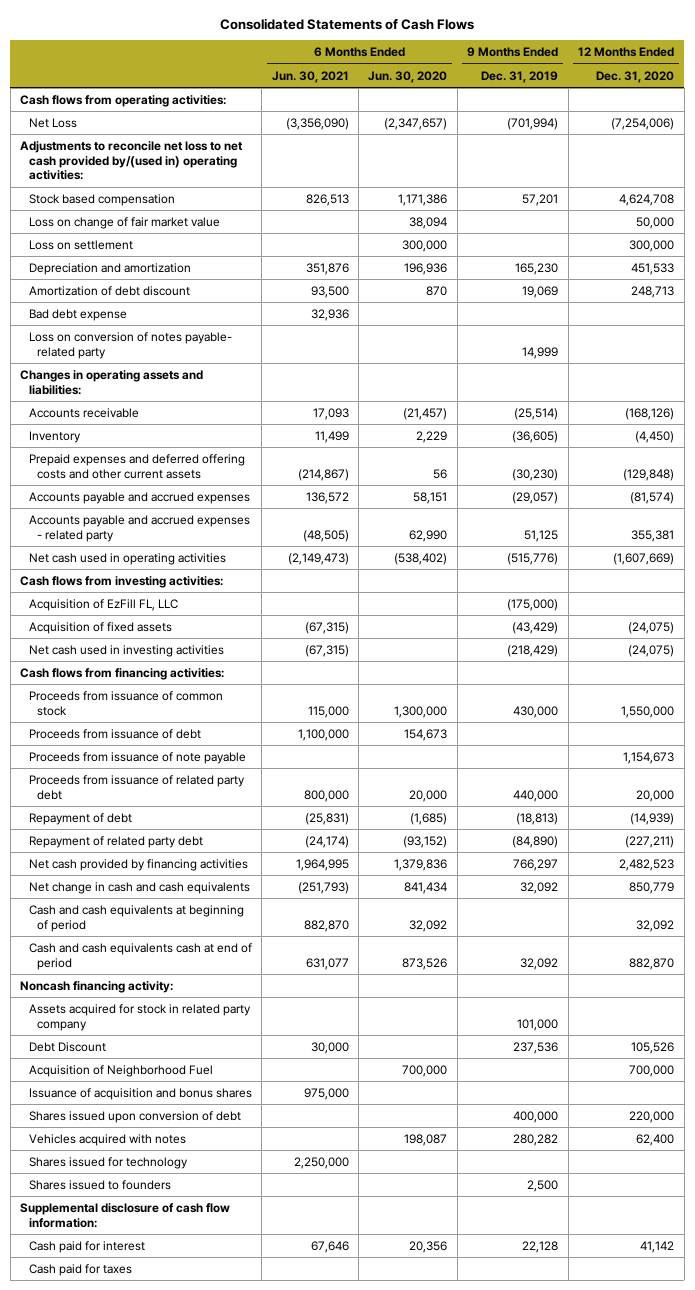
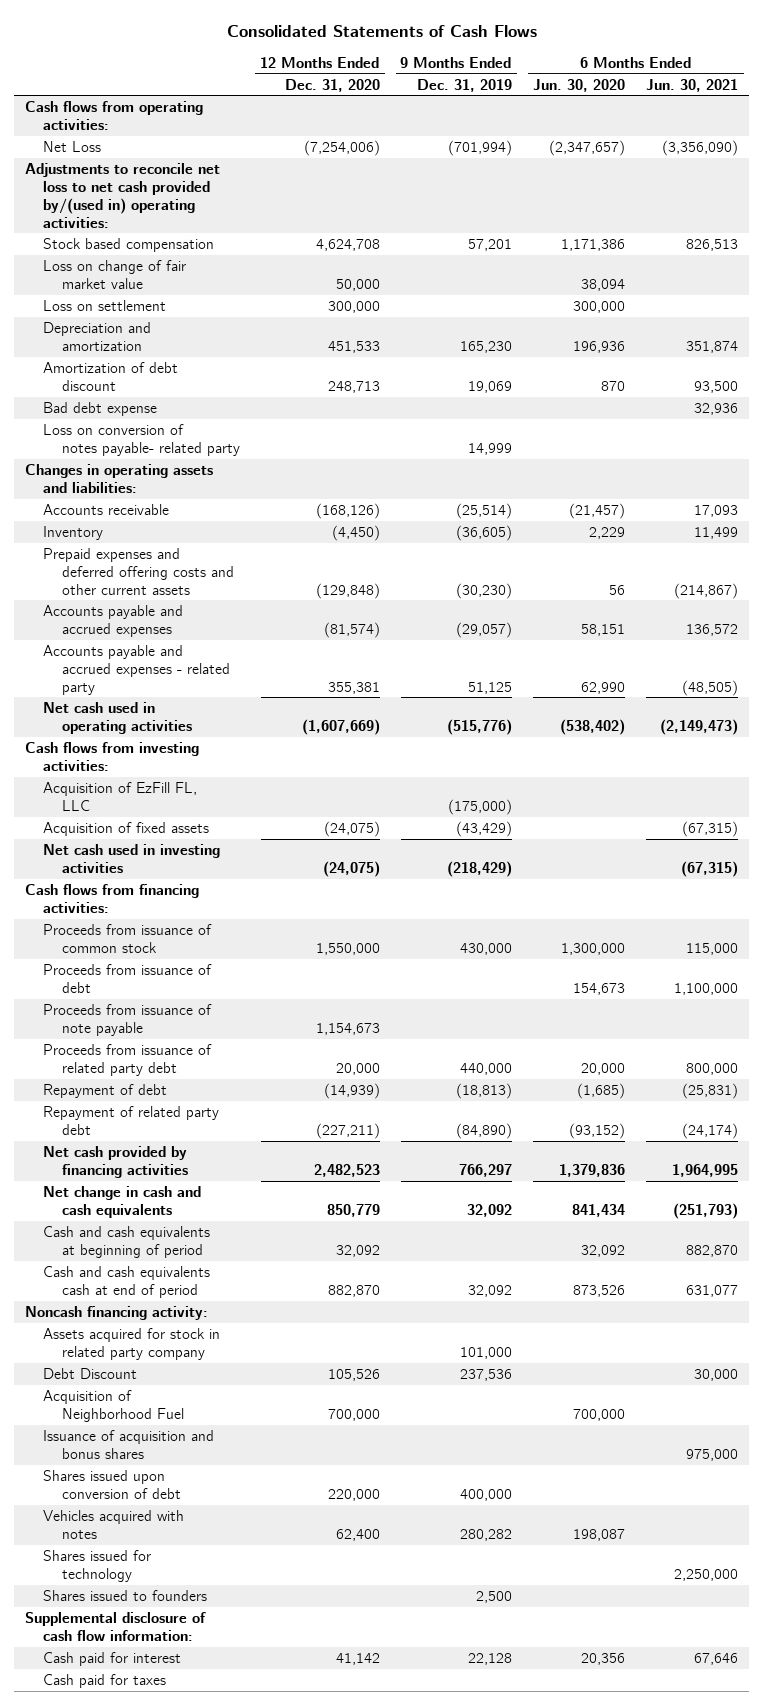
[305,262,349,275] 351,876 -> [686,340,739,353] 351,874

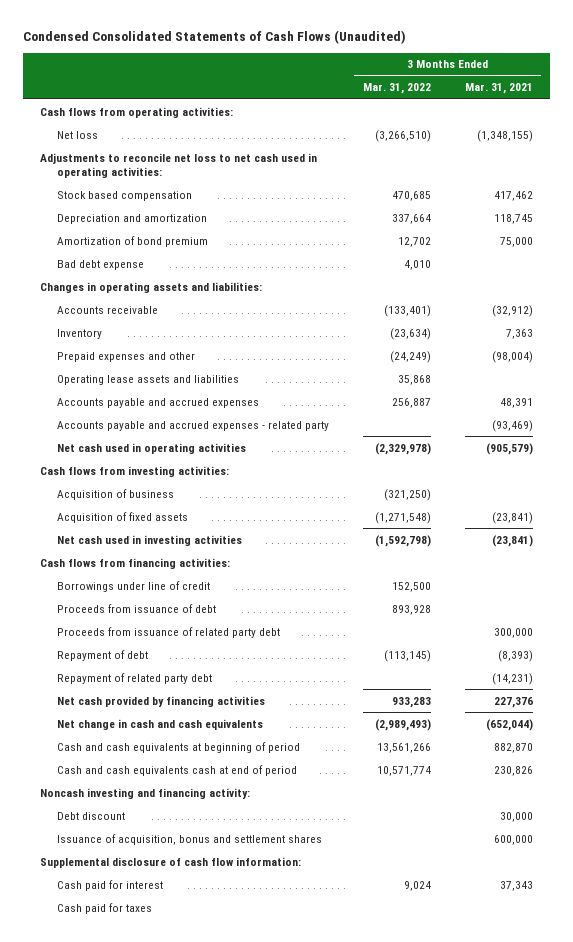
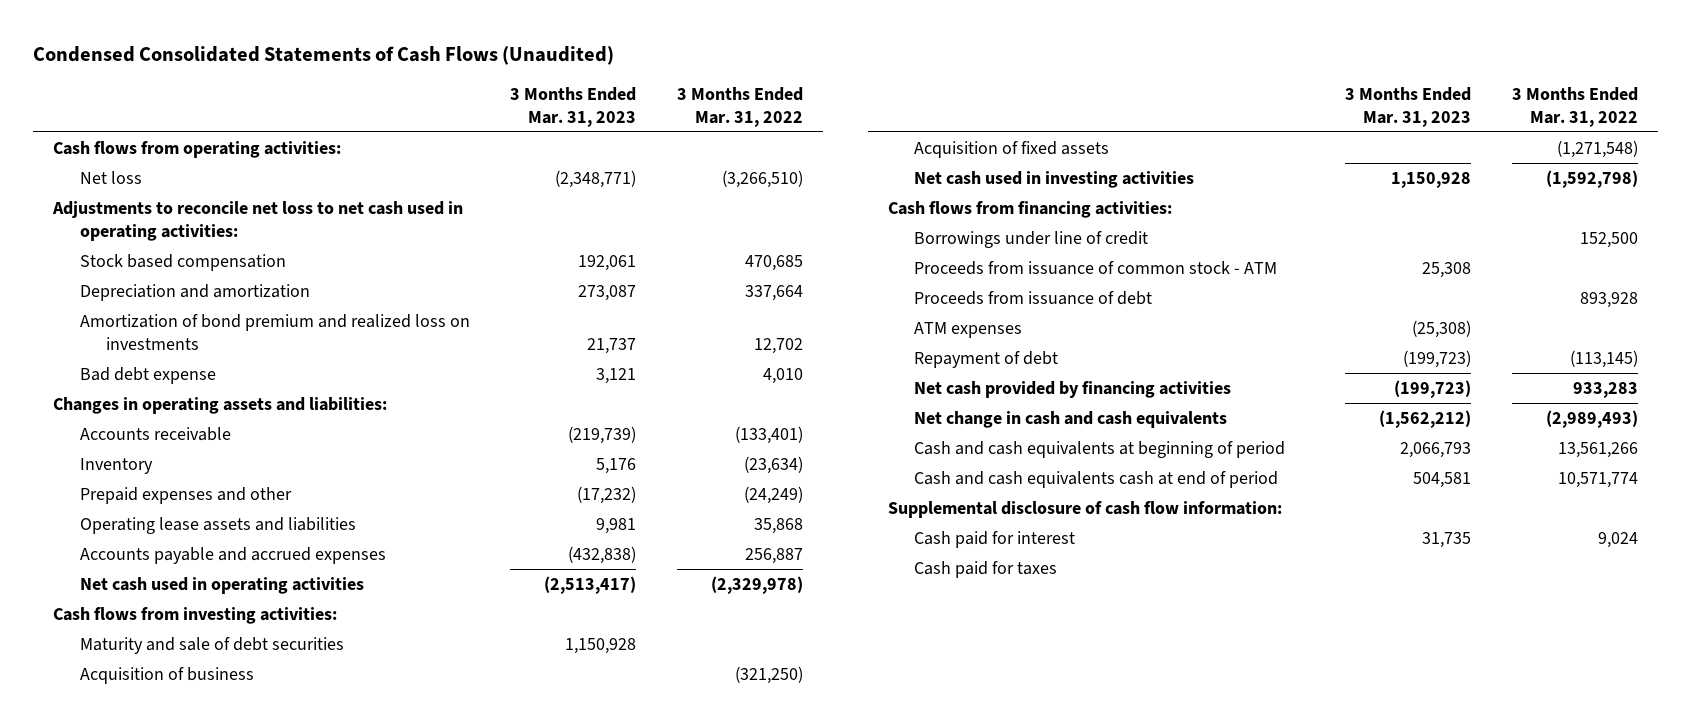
[464,83,533,95] Mar. 31, 2021 -> none
none -> [510,86,637,127] 3 Months Ended Mar. 31, 2023
[56,235,208,247] Amortization of bond premium -> [79,314,470,351] Amortization of bond premium and realized loss on investments
[56,420,329,431] Accounts payable and accrued expenses - related party -> none
none -> [79,637,344,655] Maturity and sale of debt securities
none -> [914,261,1278,276] Proceeds from issuance of common stock - ATM
[56,626,280,638] Proceeds from issuance of related party debt -> none
none -> [914,322,1023,339] ATM expenses
[56,672,212,684] Repayment of related party debt -> none
[39,787,250,799] Noncash investing and financing activity: -> none
[56,811,125,820] Debt discount -> none
[56,833,322,845] Issuance of acquisition, bonus and settlement shares -> none

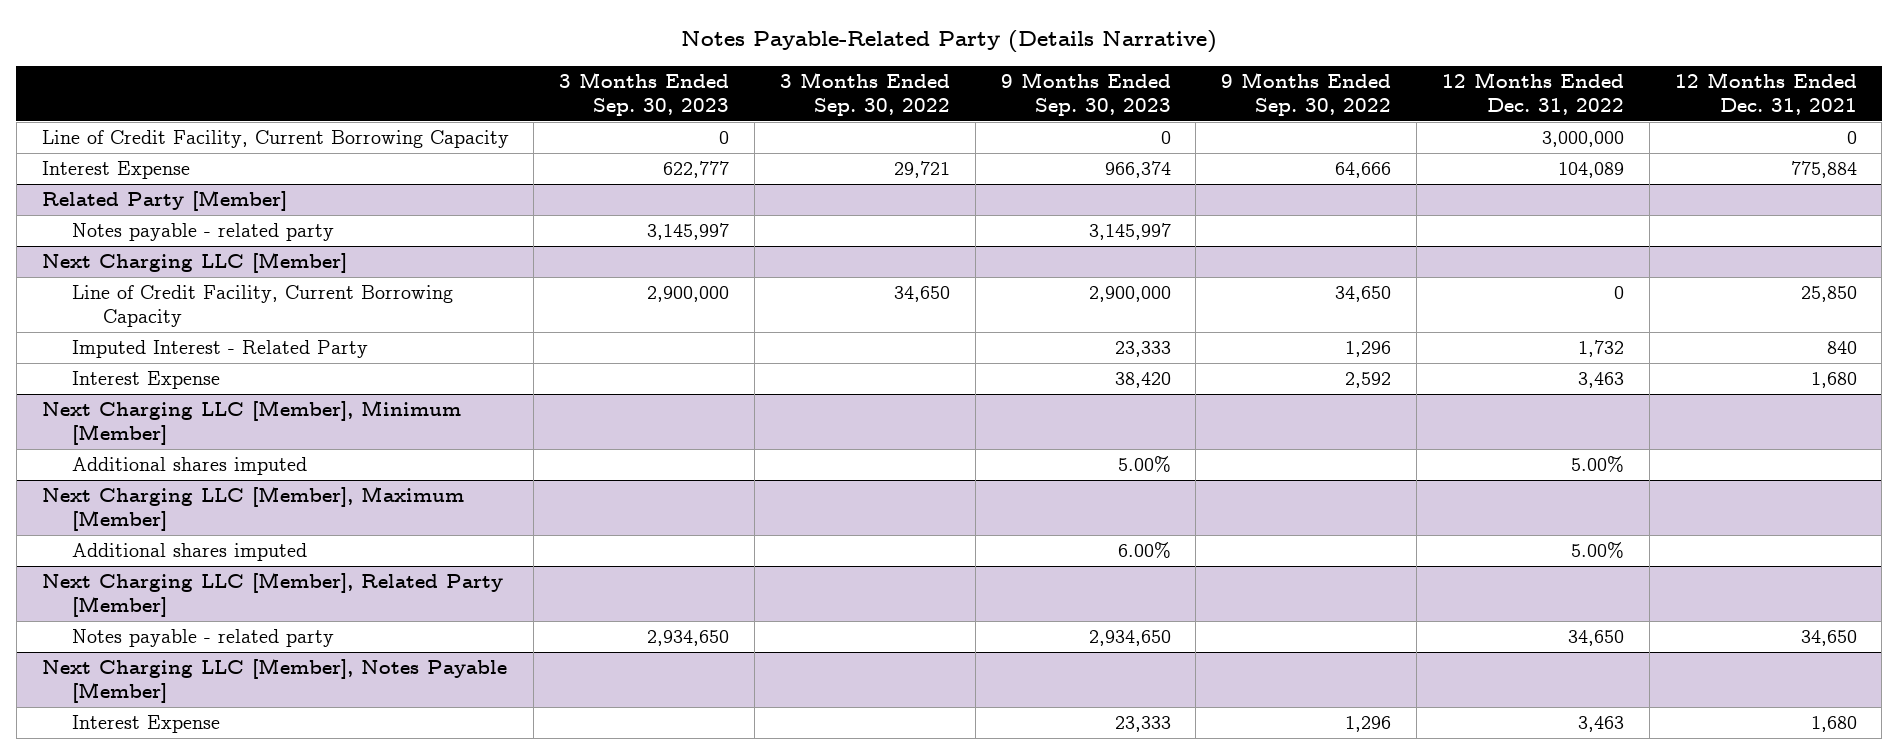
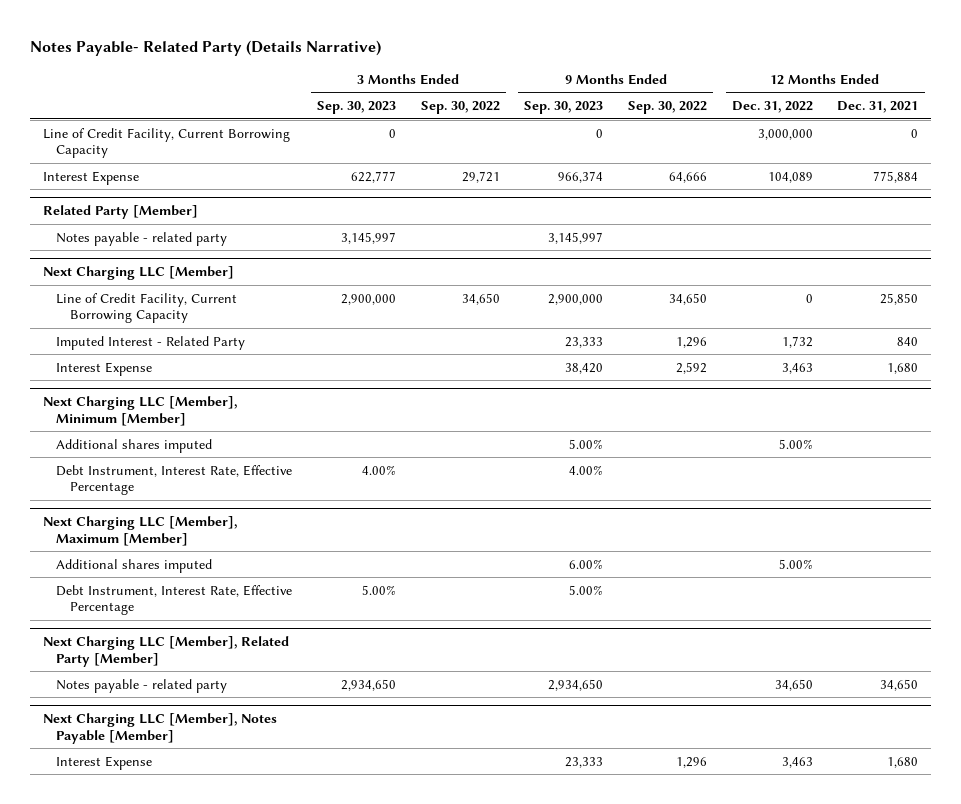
[681,30,1218,54] Notes Payable-Related Party (Details Narrative) -> [30,40,382,57] Notes Payable- Related Party (Details Narrative)
none -> [56,464,293,496] Debt Instrument, Interest Rate, Effective Percentage
none -> [56,584,293,616] Debt Instrument, Interest Rate, Effective Percentage

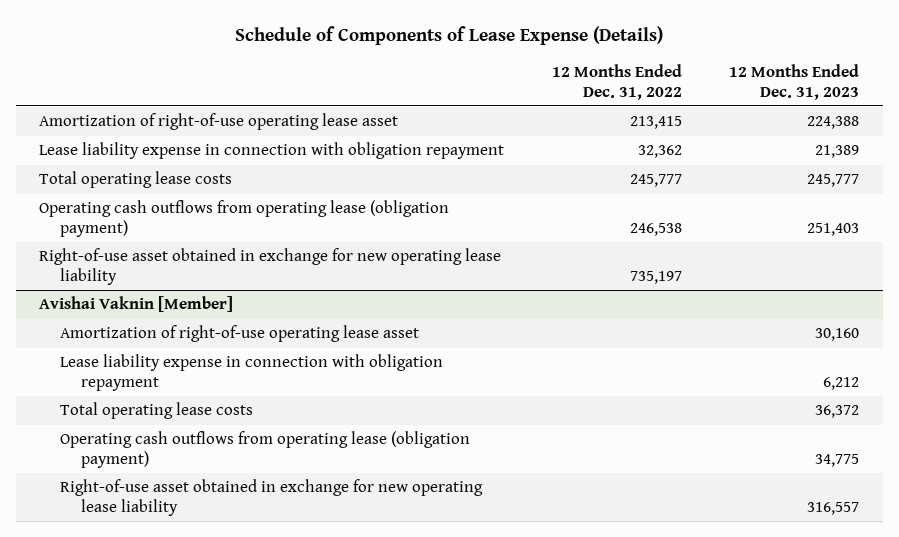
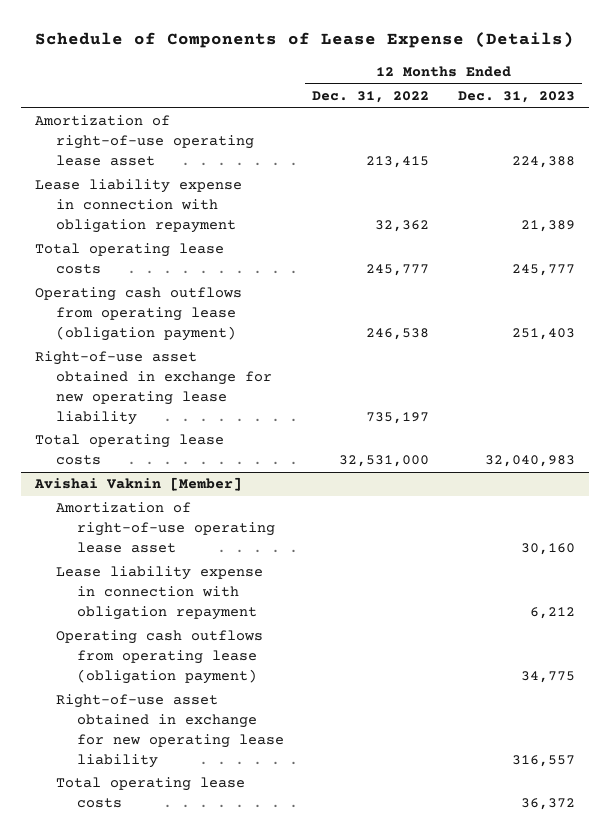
none -> [35,434,225,466] Total operating lease costs
[60,402,254,420] Total operating lease costs -> [55,777,245,809] Total operating lease costs

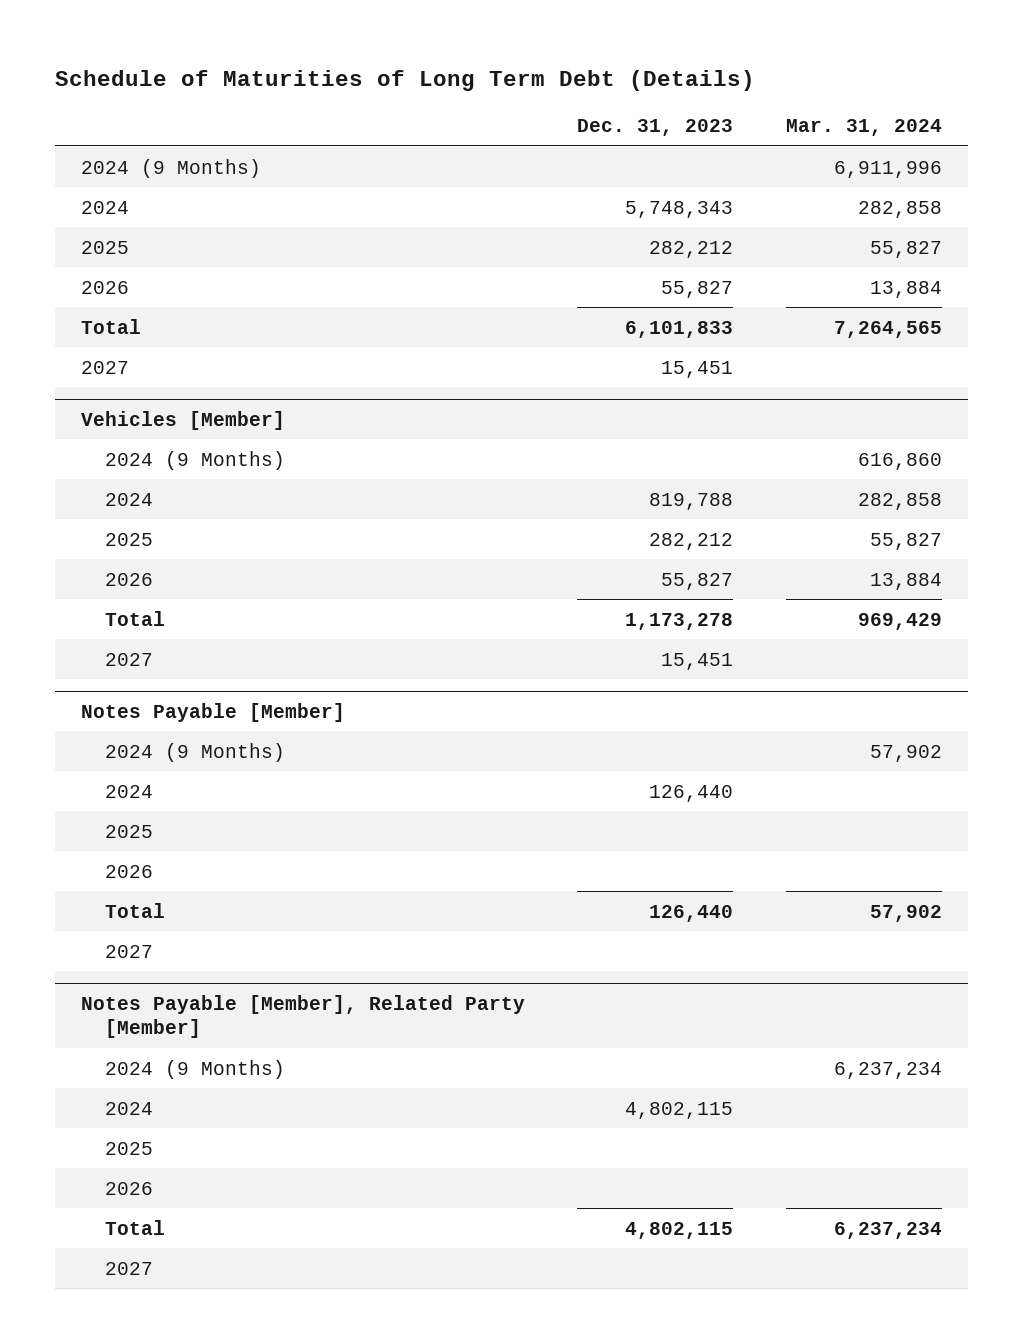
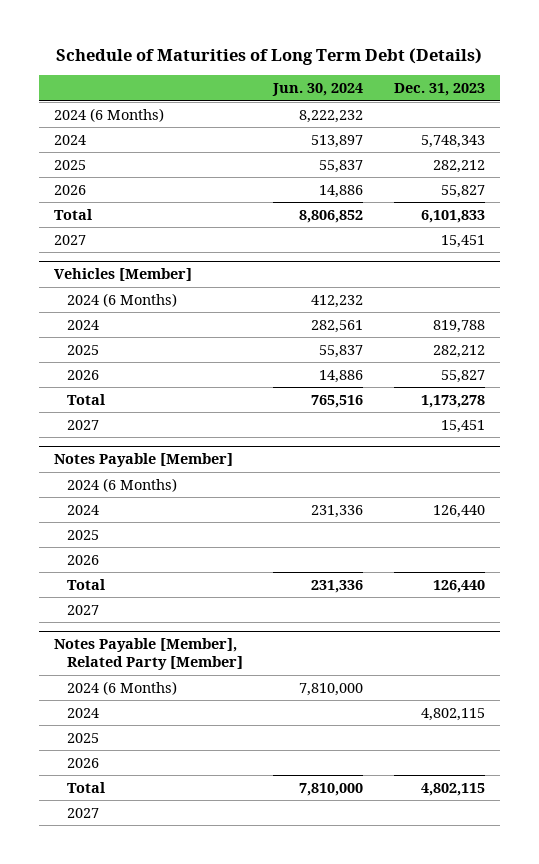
[785,119,942,137] Mar. 31, 2024 -> none
none -> [272,82,364,96] Jun. 30, 2024
[81,158,262,178] 2024 (9 Months) -> [53,107,164,122] 2024 (6 Months)
[104,450,285,470] 2024 (9 Months) -> [66,292,177,307] 2024 (6 Months)
[104,742,285,762] 2024 (9 Months) -> [66,477,177,492] 2024 (6 Months)
[104,1059,285,1079] 2024 (9 Months) -> [66,680,177,695] 2024 (6 Months)

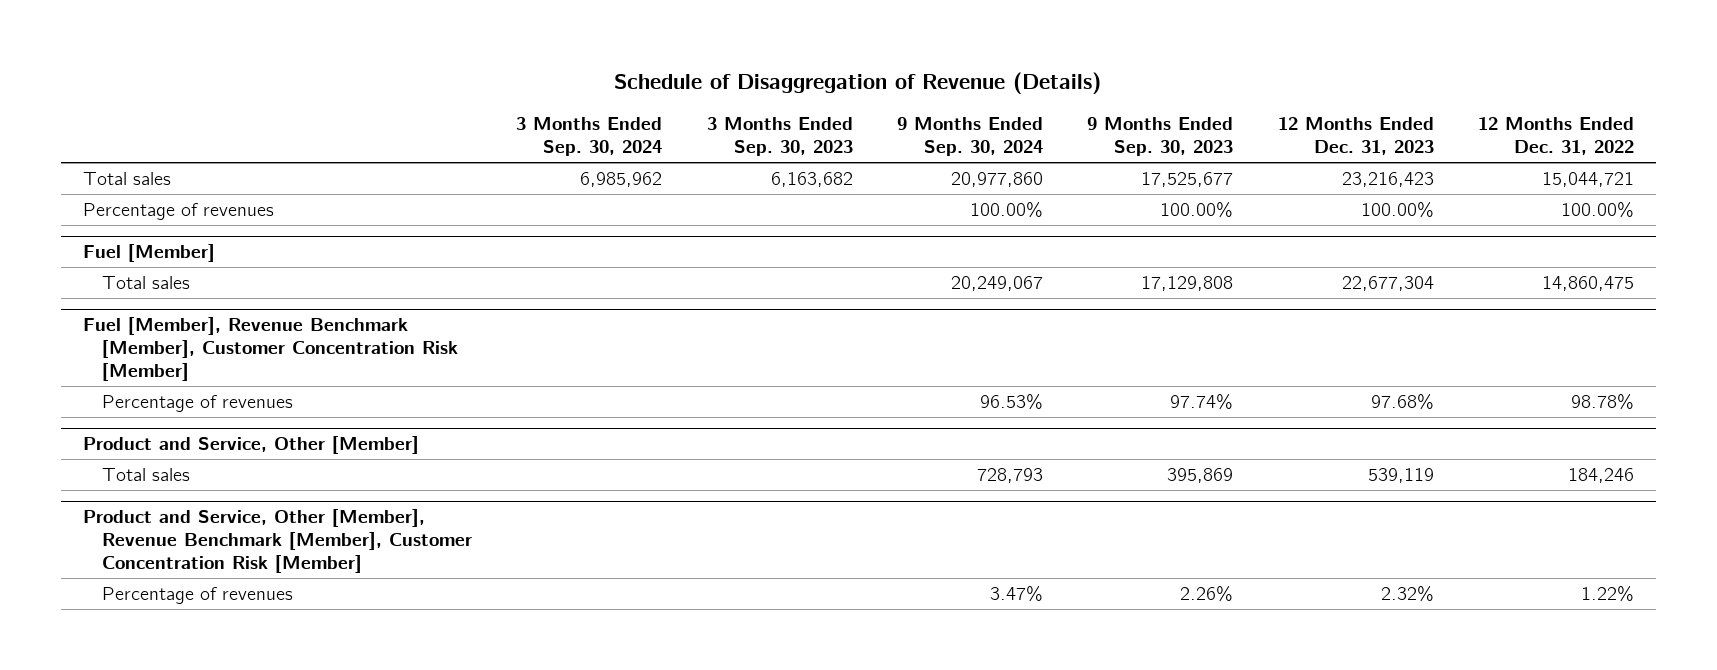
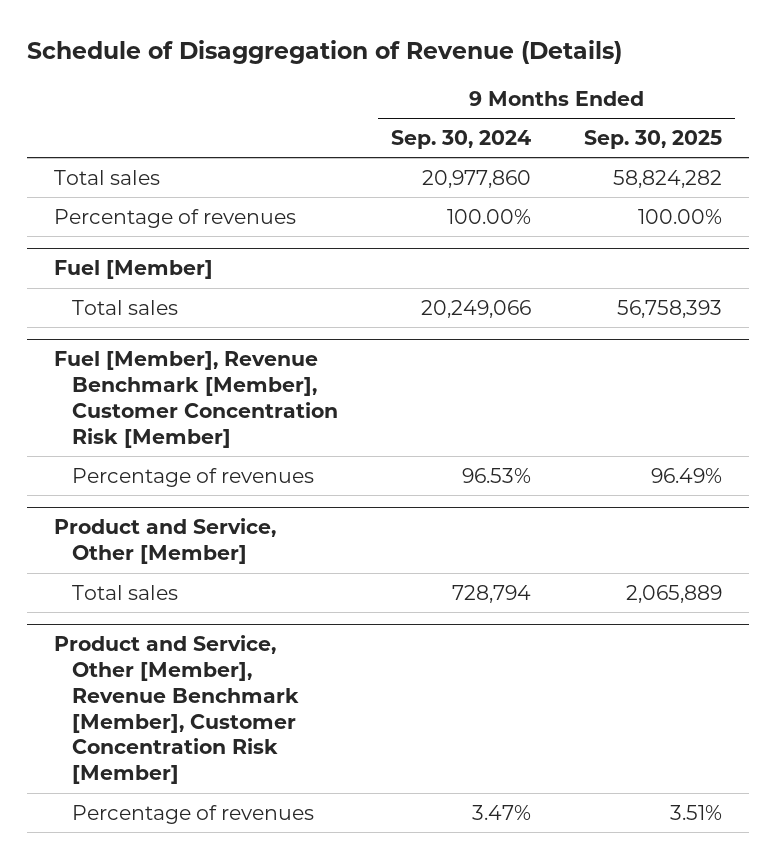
[516,117,663,156] 3 Months Ended Sep. 30, 2024 -> none
[706,117,853,156] 3 Months Ended Sep. 30, 2023 -> none
[1087,117,1234,156] 9 Months Ended Sep. 30, 2023 -> none
[1277,117,1434,155] 12 Months Ended Dec. 31, 2023 -> none
[1478,117,1635,155] 12 Months Ended Dec. 31, 2022 -> none
none -> [584,129,723,149] Sep. 30, 2025
[950,275,1043,291] 20,249,067 -> [421,299,532,318] 20,249,066
[976,467,1043,483] 728,793 -> [452,584,532,603] 728,794

